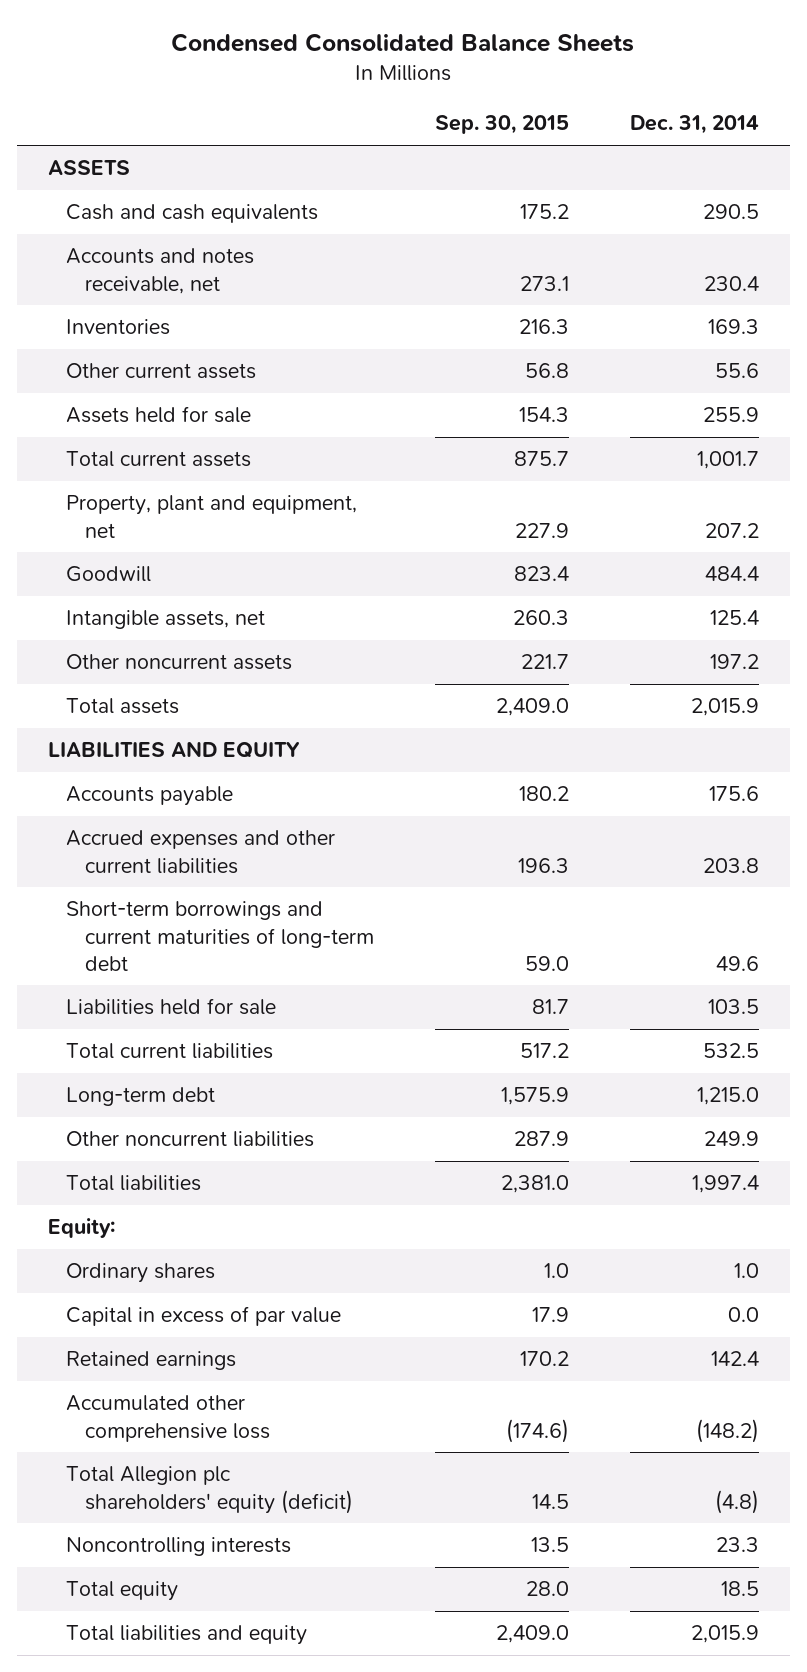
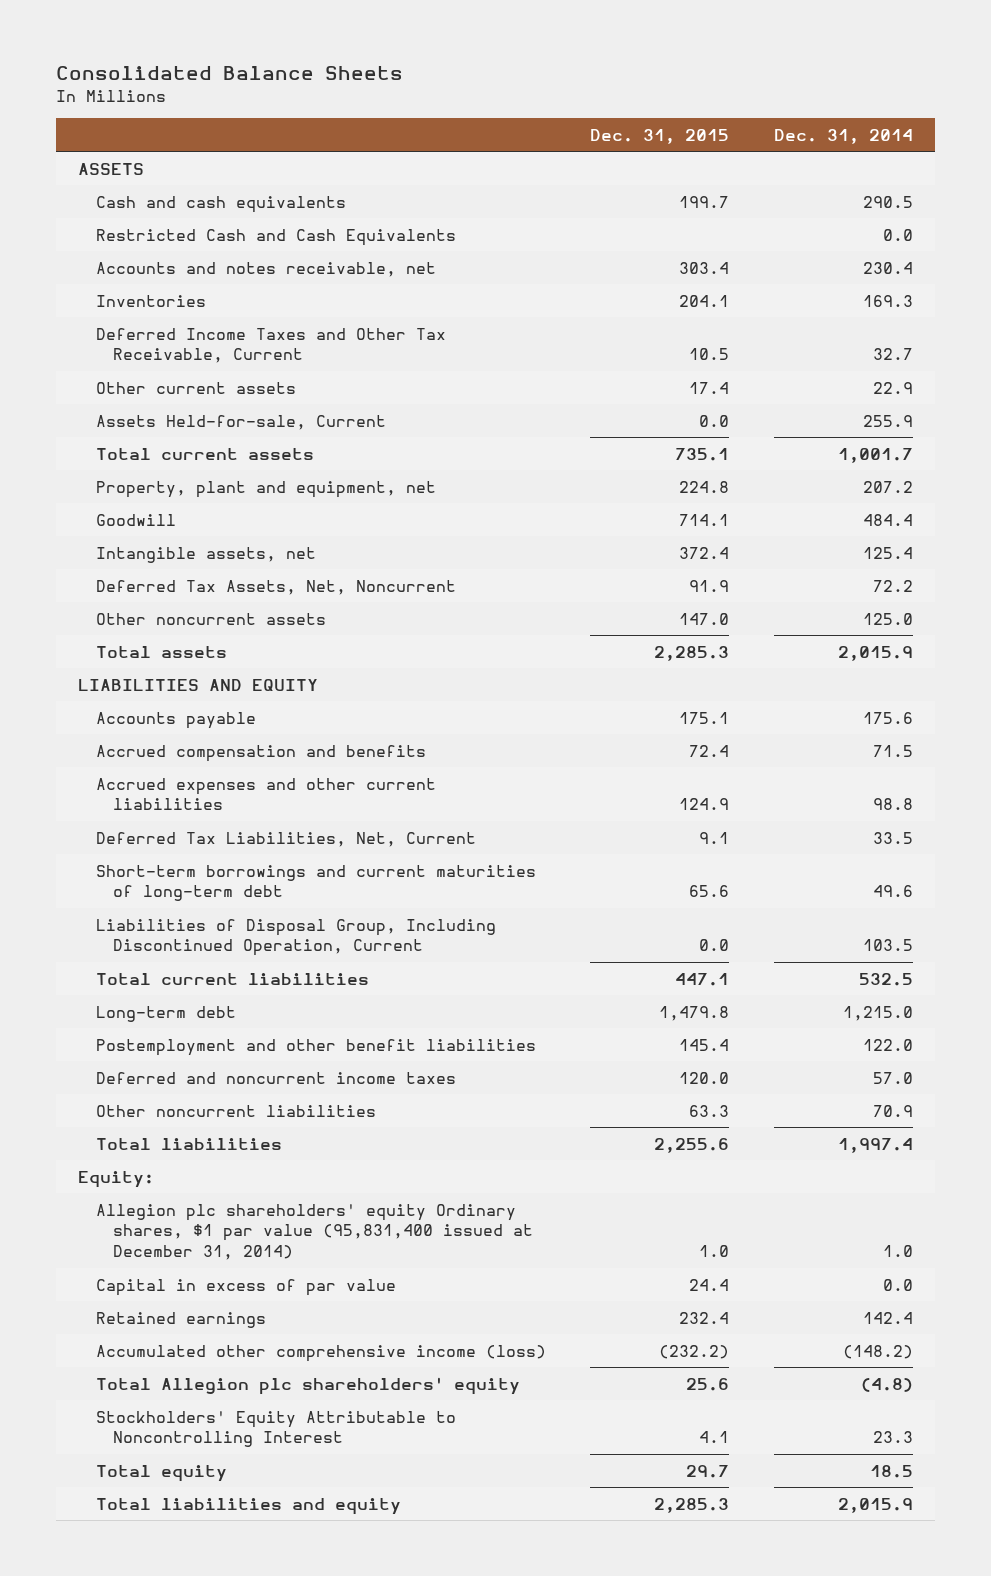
[171,32,635,52] Condensed Consolidated Balance Sheets -> [55,66,403,81] Consolidated Balance Sheets
[435,115,570,135] Sep. 30, 2015 -> none
none -> [590,128,730,144] Dec. 31, 2015
none -> [95,228,456,246] Restricted Cash and Cash Equivalents
none -> [95,327,446,364] Deferred Income Taxes and Other Tax Receivable, Current
[715,363,760,379] 55.6 -> [872,381,913,394] 22.9
[66,406,252,424] Assets held for sale -> [95,414,386,430] Assets Held-for-sale, Current
none -> [95,579,456,595] Deferred Tax Assets, Net, Noncurrent
[710,654,760,670] 197.2 -> [862,612,913,625] 125.0
none -> [95,744,426,762] Accrued compensation and benefits
[703,857,760,873] 203.8 -> [872,798,913,811] 98.8
none -> [95,831,476,847] Deferred Tax Liabilities, Net, Current
[66,998,277,1016] Liabilities held for sale -> [95,918,496,957] Liabilities of Disposal Group, Including Discontinued Operation, Current
none -> [95,1038,536,1056] Postemployment and other benefit liabilities
none -> [95,1071,456,1084] Deferred and noncurrent income taxes
[704,1131,760,1147] 249.9 -> [872,1104,913,1117] 70.9
[66,1263,216,1284] Ordinary shares -> [95,1203,534,1261] Allegion plc shareholders' equity Ordinary shares, $1 par value (95,831,400 issued at December 31, 2014)
[66,1395,271,1442] Accumulated other comprehensive loss -> [95,1344,546,1362] Accumulated other comprehensive income (loss)
[66,1466,354,1514] Total Allegion plc shareholders' equity (deficit) -> [95,1376,520,1395] Total Allegion plc shareholders' equity
[66,1537,292,1557] Noncontrolling interests -> [95,1410,456,1448] Stockholders' Equity Attributable to Noncontrolling Interest

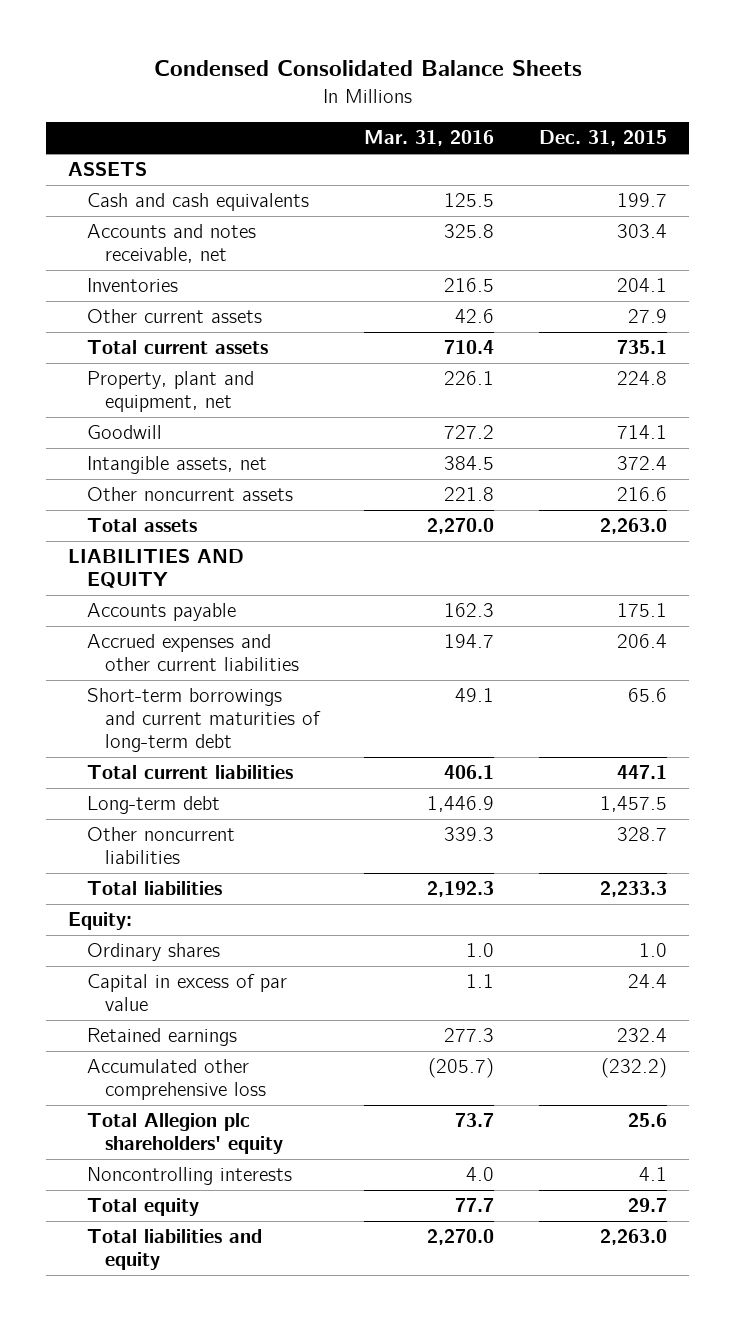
[55,66,403,81] Consolidated Balance Sheets -> [153,60,582,77] Condensed Consolidated Balance Sheets
[773,128,913,144] Dec. 31, 2014 -> none
none -> [363,130,494,147] Mar. 31, 2016
[95,228,456,246] Restricted Cash and Cash Equivalents -> none
[95,327,446,364] Deferred Income Taxes and Other Tax Receivable, Current -> none
[95,414,386,430] Assets Held-for-sale, Current -> none
[689,381,730,394] 17.4 -> [627,309,667,324] 27.9
[95,579,456,595] Deferred Tax Assets, Net, Noncurrent -> none
[679,612,730,625] 147.0 -> [616,487,667,502] 216.6
[654,645,730,661] 2,285.3 -> [599,518,667,535] 2,263.0
[95,744,426,762] Accrued compensation and benefits -> none
[95,831,476,847] Deferred Tax Liabilities, Net, Current -> none
[679,798,730,811] 124.9 -> [616,634,667,649] 206.4
[95,918,496,957] Liabilities of Disposal Group, Including Discontinued Operation, Current -> none
[95,1038,536,1056] Postemployment and other benefit liabilities -> none
[95,1071,456,1084] Deferred and noncurrent income taxes -> none
[659,1005,730,1021] 1,479.8 -> [599,796,667,813] 1,457.5
[689,1104,730,1117] 63.3 -> [616,827,667,842] 328.7
[654,1137,730,1153] 2,255.6 -> [599,881,667,898] 2,233.3
[95,1203,534,1261] Allegion plc shareholders' equity Ordinary shares, $1 par value (95,831,400 issued at December 31, 2014) -> [86,943,220,962] Ordinary shares
[95,1344,546,1362] Accumulated other comprehensive income (loss) -> [86,1059,266,1101] Accumulated other comprehensive loss
[95,1410,456,1448] Stockholders' Equity Attributable to Noncontrolling Interest -> [86,1167,292,1186] Noncontrolling interests
[654,1497,730,1513] 2,285.3 -> [599,1229,667,1246] 2,263.0

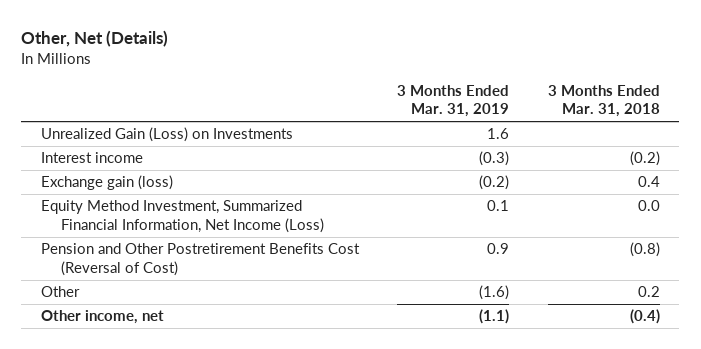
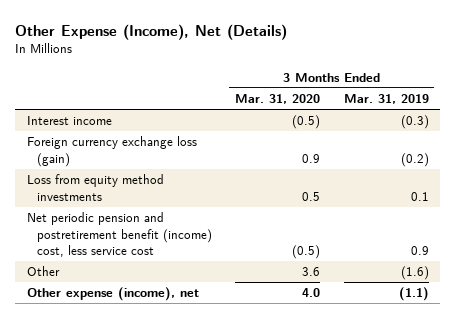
[21,29,169,47] Other, Net (Details) -> [15,23,288,40] Other Expense (Income), Net (Details)
[548,84,661,118] 3 Months Ended Mar. 31, 2018 -> none
none -> [235,94,321,105] Mar. 31, 2020
[40,127,293,143] Unrealized Gain (Loss) on Investments -> none
[40,175,173,191] Exchange gain (loss) -> [26,136,197,167] Foreign currency exchange loss (gain)
[40,200,324,234] Equity Method Investment, Summarized Financial Information, Net Income (Loss) -> [26,174,164,201] Loss from equity method investments
[40,243,360,277] Pension and Other Postretirement Benefits Cost (Reversal of Cost) -> [26,212,212,257] Net periodic pension and postretirement benefit (income) cost, less service cost
[40,310,164,325] Other income, net -> [26,287,199,302] Other expense (income), net

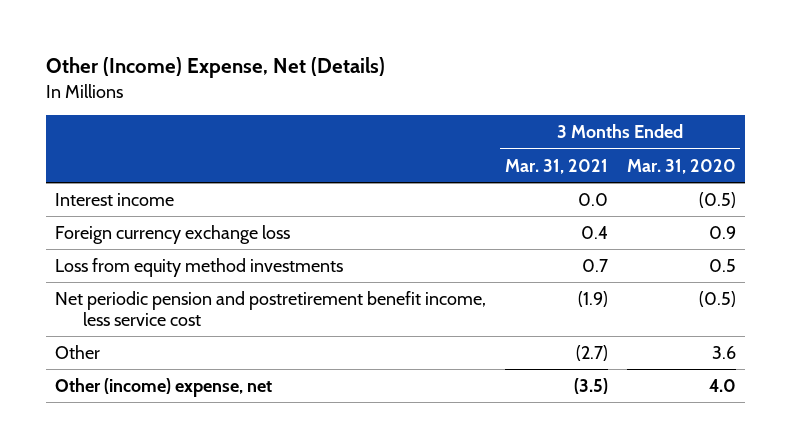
[15,23,288,40] Other Expense (Income), Net (Details) -> [45,57,385,79] Other (Income) Expense, Net (Details)
[343,94,429,105] Mar. 31, 2019 -> none
none -> [504,158,608,174] Mar. 31, 2021
[26,136,197,167] Foreign currency exchange loss (gain) -> [55,224,291,244] Foreign currency exchange loss
[26,212,212,257] Net periodic pension and postretirement benefit (income) cost, less service cost -> [55,290,487,326] Net periodic pension and postretirement benefit income, less service cost
[26,287,199,302] Other expense (income), net -> [55,377,273,397] Other (income) expense, net

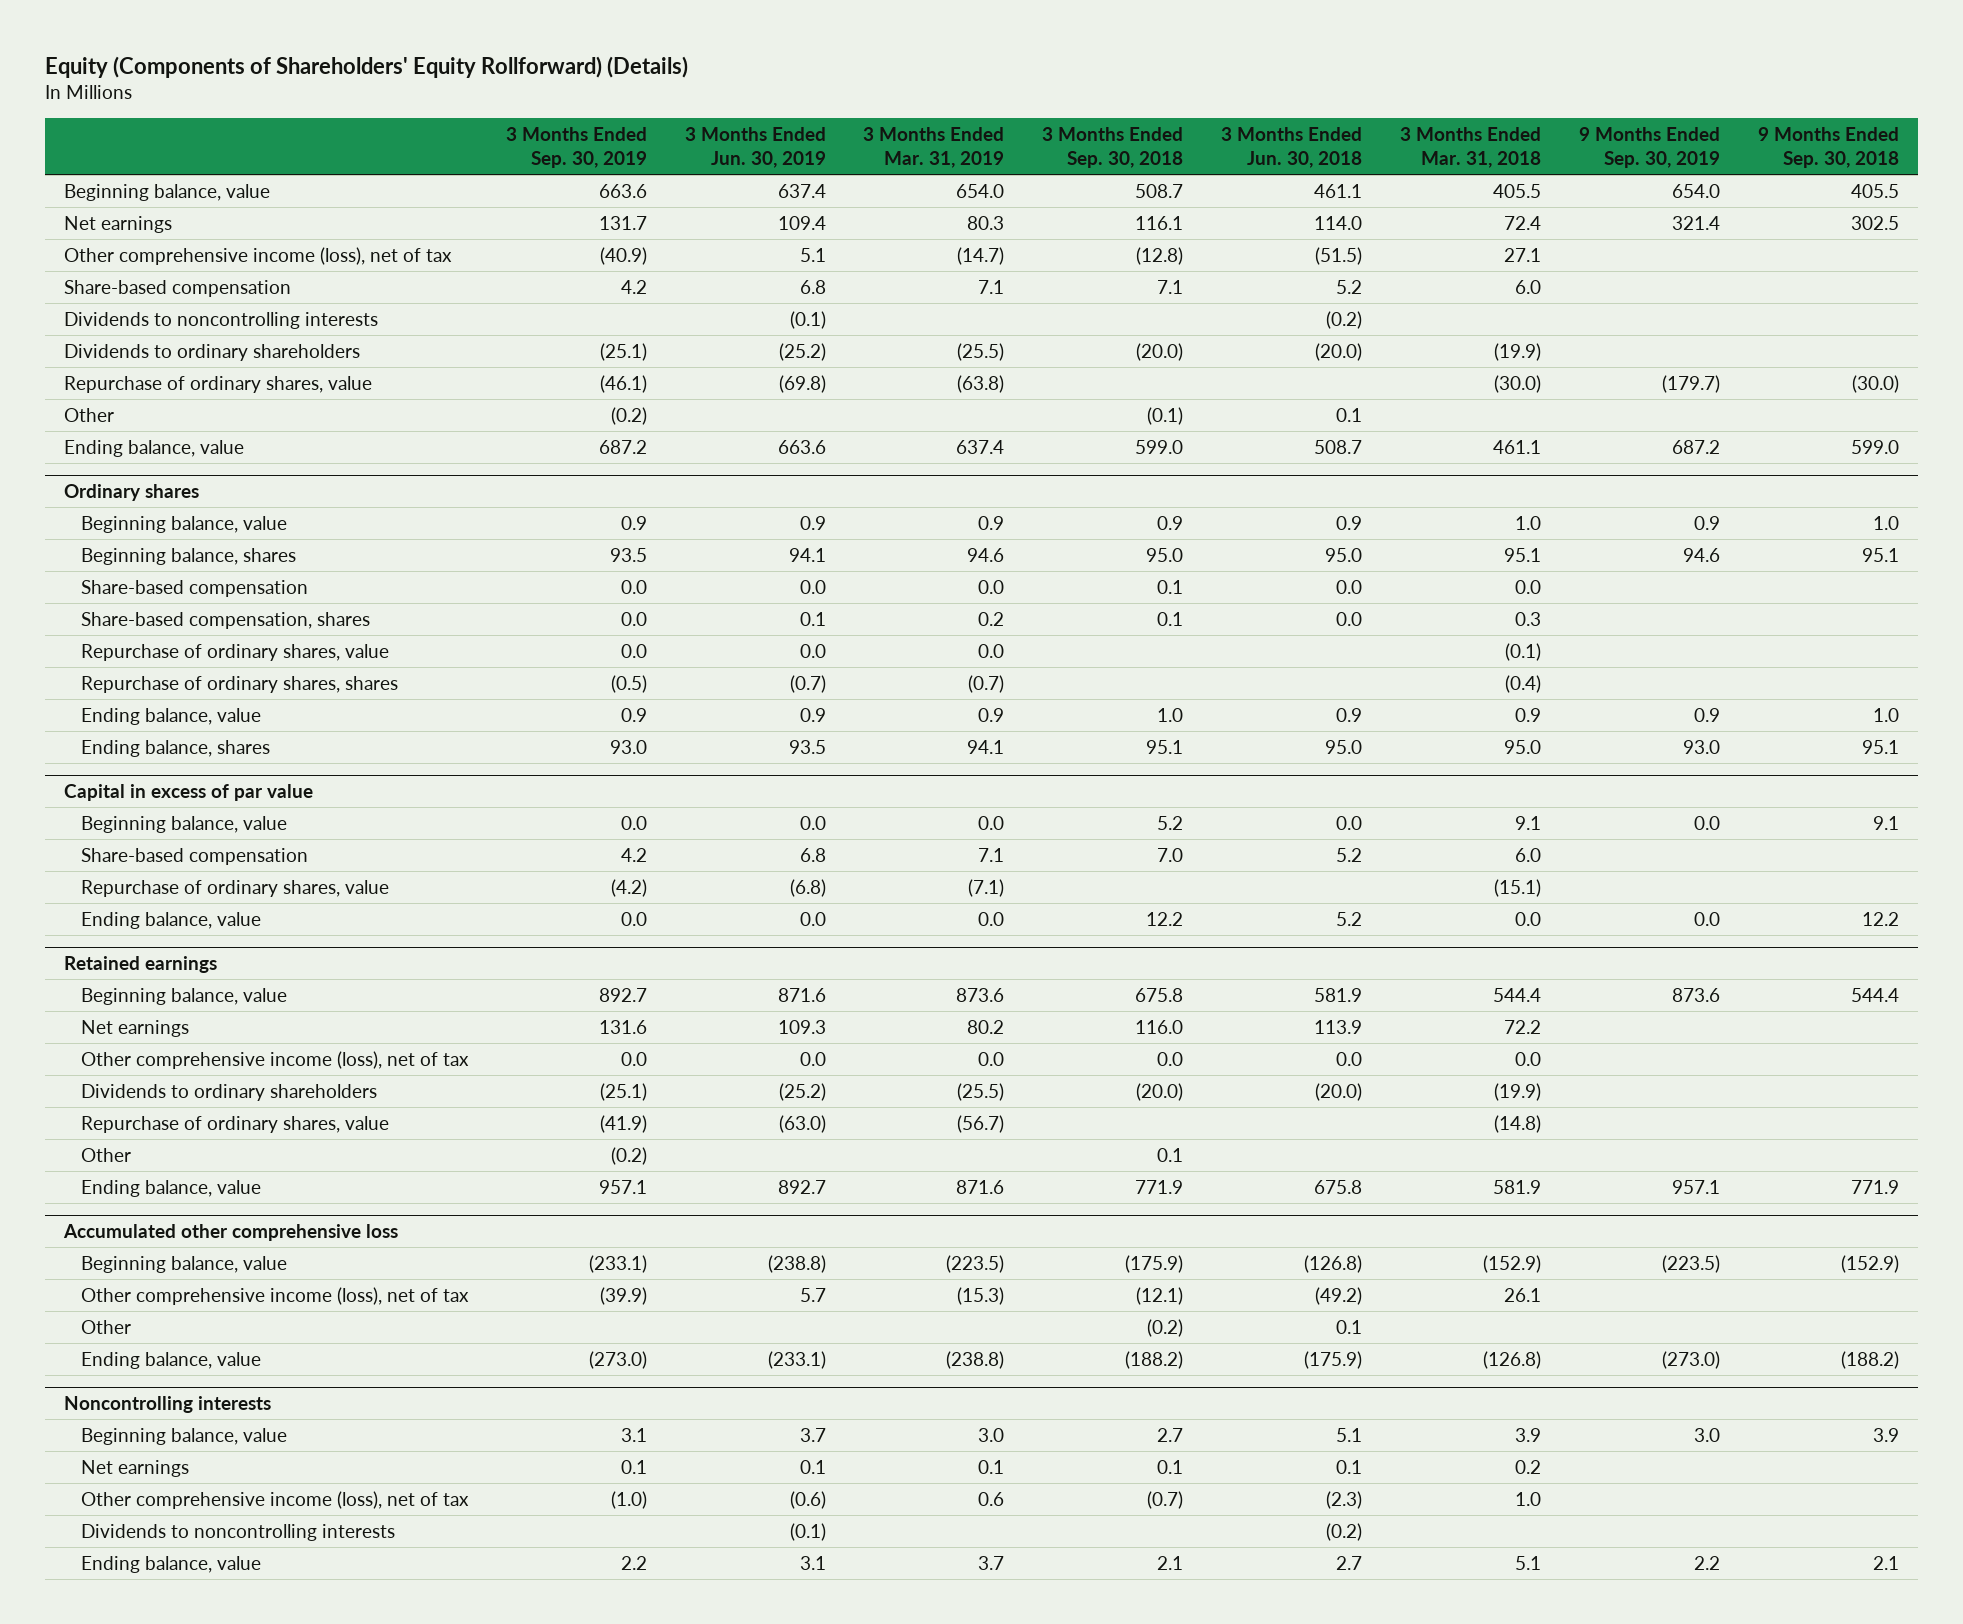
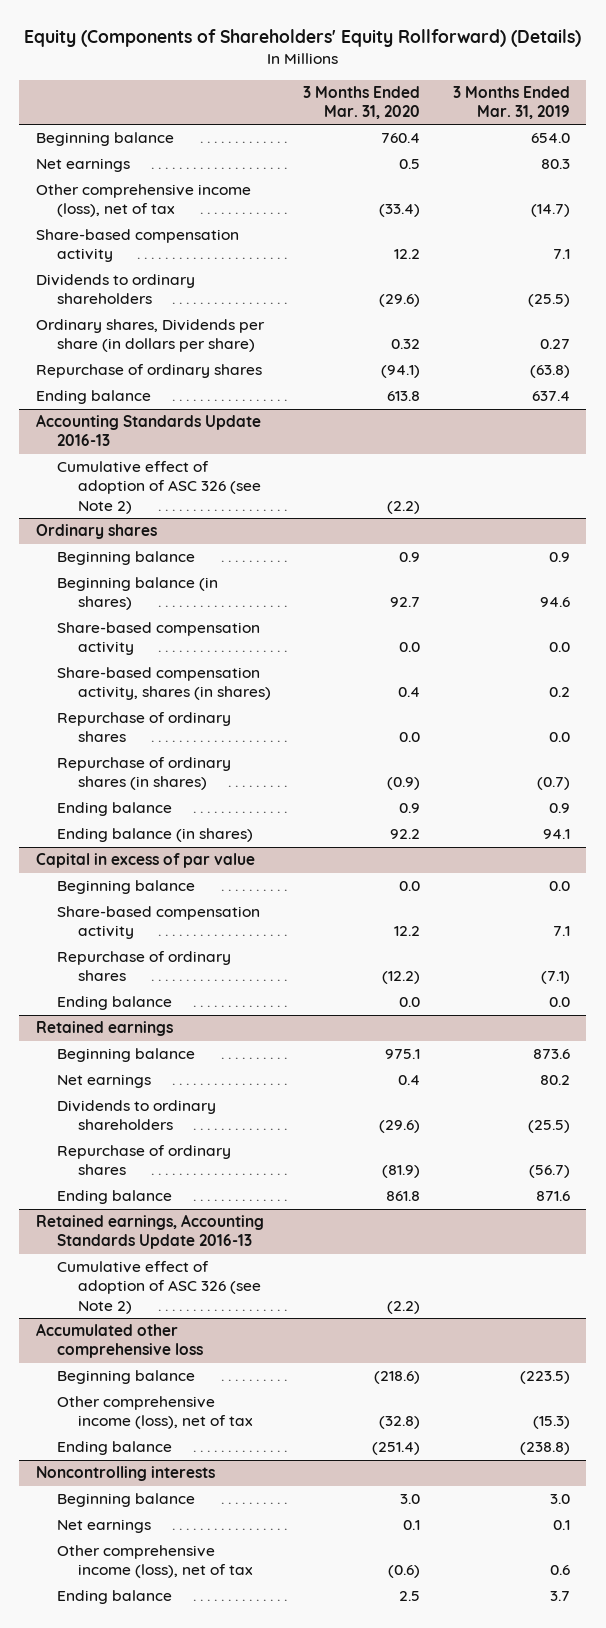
[505,126,647,168] 3 Months Ended Sep. 30, 2019 -> none
[684,126,826,168] 3 Months Ended Jun. 30, 2019 -> none
[1042,126,1184,168] 3 Months Ended Sep. 30, 2018 -> none
[1221,126,1363,168] 3 Months Ended Jun. 30, 2018 -> none
[1400,126,1542,168] 3 Months Ended Mar. 31, 2018 -> none
[1579,126,1721,168] 9 Months Ended Sep. 30, 2019 -> none
[1757,126,1899,168] 9 Months Ended Sep. 30, 2018 -> none
none -> [303,85,421,120] 3 Months Ended Mar. 31, 2020
[63,183,270,201] Beginning balance, value -> [35,132,174,147] Beginning balance
[63,311,378,329] Dividends to noncontrolling interests -> none
[63,279,291,297] Share-based compensation -> [35,229,239,263] Share-based compensation activity
[63,407,114,422] Other -> none
none -> [35,319,265,353] Ordinary shares, Dividends per share (in dollars per share)
[63,375,372,393] Repurchase of ordinary shares, value -> [35,364,262,379] Repurchase of ordinary shares
[63,439,244,457] Ending balance, value -> [35,390,151,405] Ending balance
none -> [35,414,261,447] Accounting Standards Update 2016-13
none -> [56,461,261,514] Cumulative effect of adoption of ASC 326 (see Note 2)
[80,515,287,533] Beginning balance, value -> [56,551,195,566] Beginning balance
[80,547,296,565] Beginning balance, shares -> [56,577,218,611] Beginning balance (in shares)
[80,579,308,597] Share-based compensation -> [56,622,260,656] Share-based compensation activity
[80,611,370,629] Share-based compensation, shares -> [56,667,271,701] Share-based compensation activity, shares (in shares)
[80,643,389,661] Repurchase of ordinary shares, value -> [56,712,231,743] Repurchase of ordinary shares
[80,675,398,693] Repurchase of ordinary shares, shares -> [56,757,231,791] Repurchase of ordinary shares (in shares)
[80,707,261,725] Ending balance, value -> [56,802,172,817] Ending balance
[80,739,270,757] Ending balance, shares -> [56,828,253,843] Ending balance (in shares)
[80,815,287,833] Beginning balance, value -> [56,880,195,895] Beginning balance
[80,847,308,865] Share-based compensation -> [56,906,260,940] Share-based compensation activity
[80,879,389,897] Repurchase of ordinary shares, value -> [56,951,231,982] Repurchase of ordinary shares
[80,911,261,929] Ending balance, value -> [56,996,172,1011] Ending balance
[80,987,287,1005] Beginning balance, value -> [56,1048,195,1063] Beginning balance
[80,1050,469,1069] Other comprehensive income (loss), net of tax -> none
[80,1147,131,1162] Other -> none
[80,1115,389,1133] Repurchase of ordinary shares, value -> [56,1145,231,1176] Repurchase of ordinary shares
[80,1179,261,1197] Ending balance, value -> [56,1190,172,1205] Ending balance
none -> [35,1214,264,1250] Retained earnings, Accounting Standards Update 2016-13
none -> [56,1261,261,1314] Cumulative effect of adoption of ASC 326 (see Note 2)
[80,1255,287,1273] Beginning balance, value -> [56,1370,195,1385] Beginning balance
[80,1319,131,1334] Other -> none
[80,1351,261,1369] Ending balance, value -> [56,1441,172,1456] Ending balance
[80,1427,287,1445] Beginning balance, value -> [56,1493,195,1508] Beginning balance
[80,1523,395,1541] Dividends to noncontrolling interests -> none
[80,1555,261,1573] Ending balance, value -> [56,1590,172,1605] Ending balance

